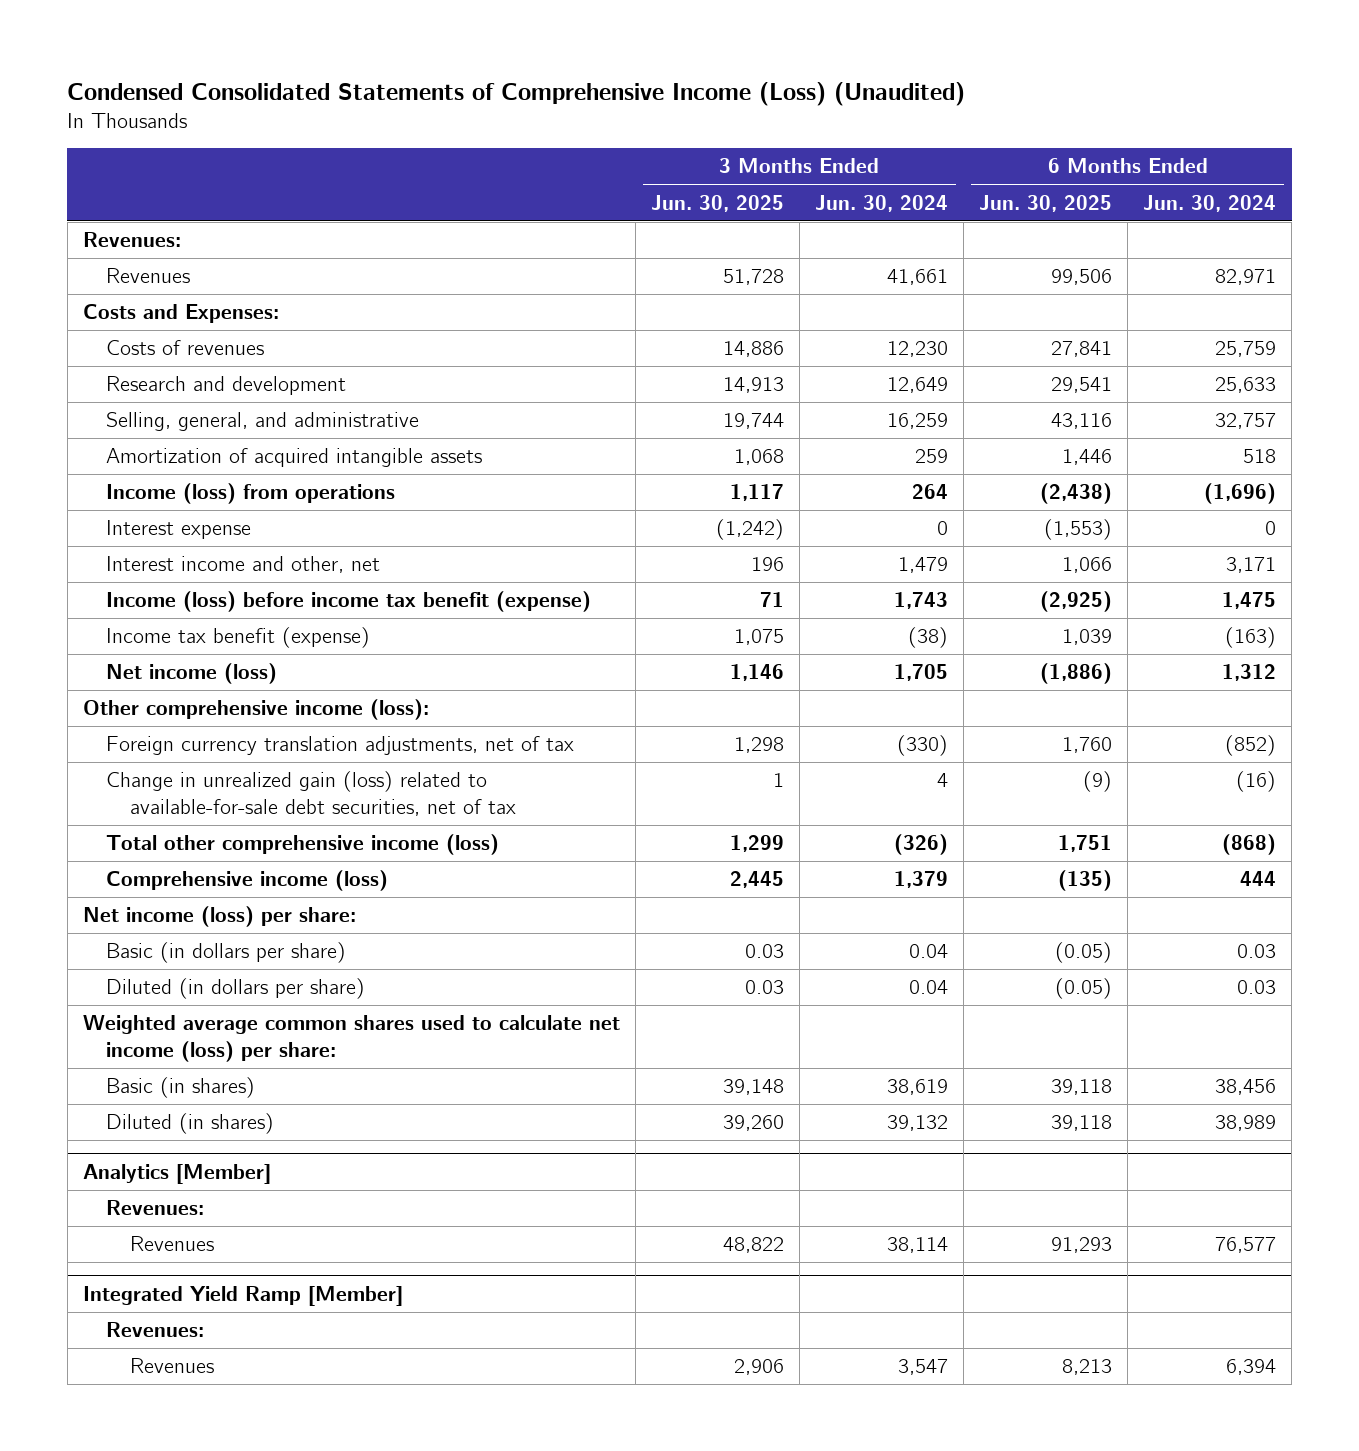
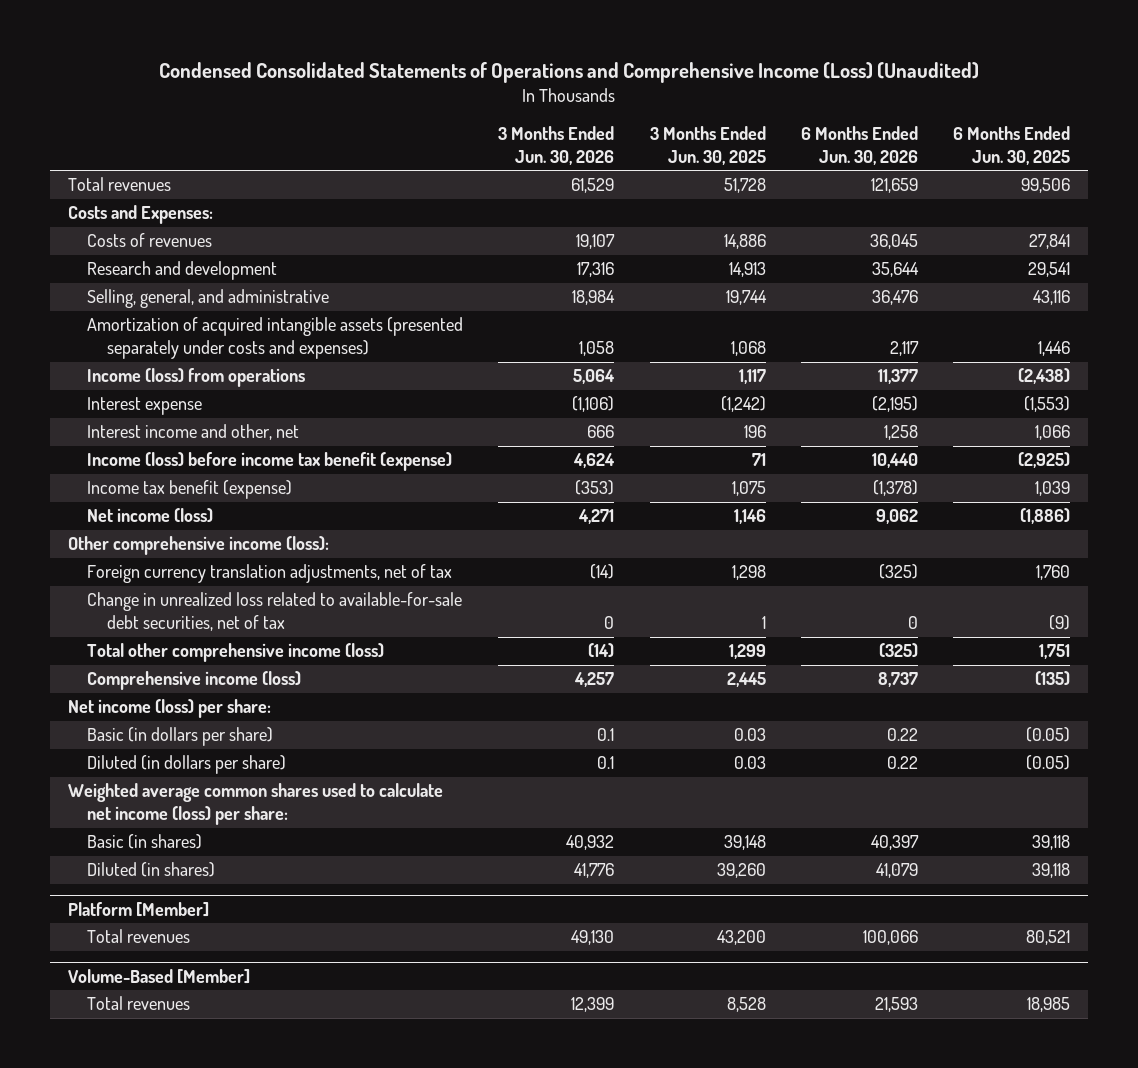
[67,81,966,106] Condensed Consolidated Statements of Comprehensive Income (Loss) (Unaudited) -> [158,61,979,83] Condensed Consolidated Statements of Operations and Comprehensive Income (Loss) (Unaudited)
[814,194,948,212] Jun. 30, 2024 -> none
[1143,194,1277,212] Jun. 30, 2024 -> none
none -> [498,126,615,166] 3 Months Ended Jun. 30, 2026
none -> [800,126,918,166] 6 Months Ended Jun. 30, 2026
[82,232,181,248] Revenues: -> none
[106,268,191,284] Revenues -> [67,177,171,192] Total revenues
[106,448,483,468] Amortization of acquired intangible assets -> [87,317,464,360] Amortization of acquired intangible assets (presented separately under costs and expenses)
[106,771,516,816] Change in unrealized gain (loss) related to available-for-sale debt securities, net of tax -> [87,592,463,632] Change in unrealized loss related to available-for-sale debt securities, net of tax
[82,1163,271,1184] Analytics [Member] -> none
[106,1200,205,1216] Revenues: -> none
[82,1285,403,1306] Integrated Yield Ramp [Member] -> none
[106,1322,205,1338] Revenues: -> none
none -> [67,901,209,917] Platform [Member]
[129,1236,214,1252] Revenues -> [87,929,191,944] Total revenues
[722,1237,784,1254] 48,822 -> [716,930,766,946] 43,200
[1050,1237,1112,1254] 91,293 -> [1026,930,1071,946] 80,521
none -> [67,968,250,984] Volume-Based [Member]
[129,1358,214,1374] Revenues -> [87,996,191,1011] Total revenues
[733,1359,784,1376] 2,906 -> [726,997,766,1013] 8,528
[1061,1359,1112,1376] 8,213 -> [1027,997,1071,1013] 18,985

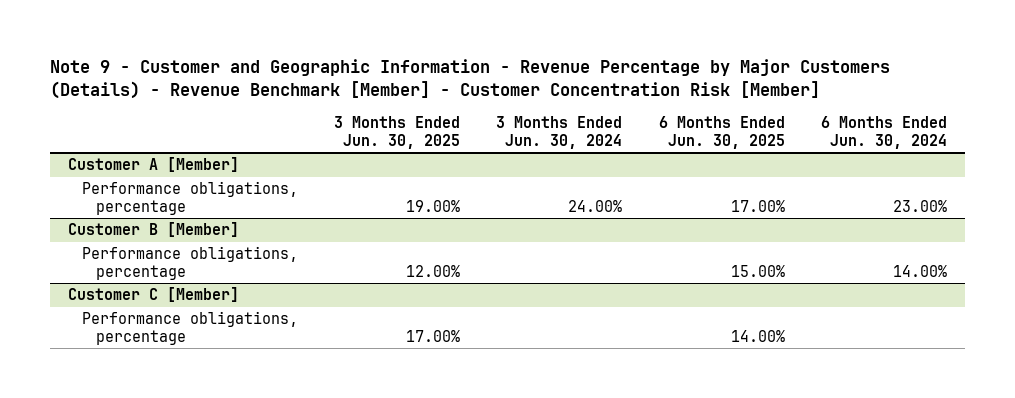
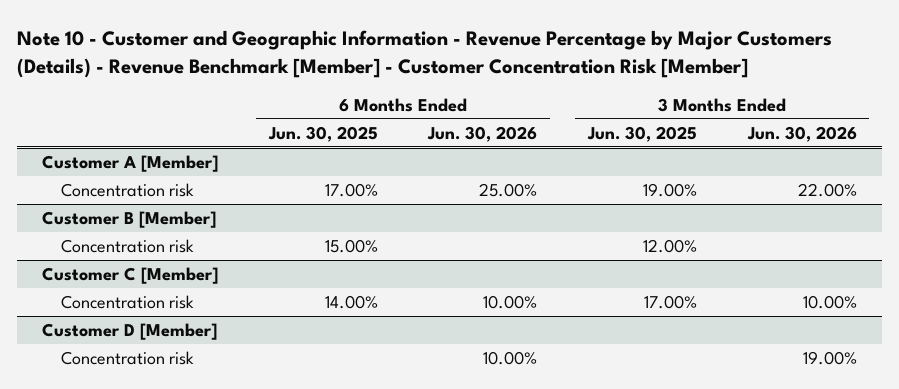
[50,59,891,100] Note 9 - Customer and Geographic Information - Revenue Percentage by Major Customers (Details) - Revenue Benchmark [Member] - Customer Concentration Risk [Member] -> [17,30,833,78] Note 10 - Customer and Geographic Information - Revenue Percentage by Major Customers (Details) - Revenue Benchmark [Member] - Customer Concentration Risk [Member]
[496,116,623,149] 3 Months Ended Jun. 30, 2024 -> none
[820,116,947,149] 6 Months Ended Jun. 30, 2024 -> none
none -> [427,125,538,142] Jun. 30, 2026
none -> [746,125,857,142] Jun. 30, 2026
[82,181,299,215] Performance obligations, percentage -> [61,182,195,197] Concentration risk
[82,246,299,280] Performance obligations, percentage -> [61,238,195,253] Concentration risk
[82,311,299,345] Performance obligations, percentage -> [61,294,195,309] Concentration risk
none -> [42,322,218,340] Customer D [Member]
none -> [61,350,195,365] Concentration risk

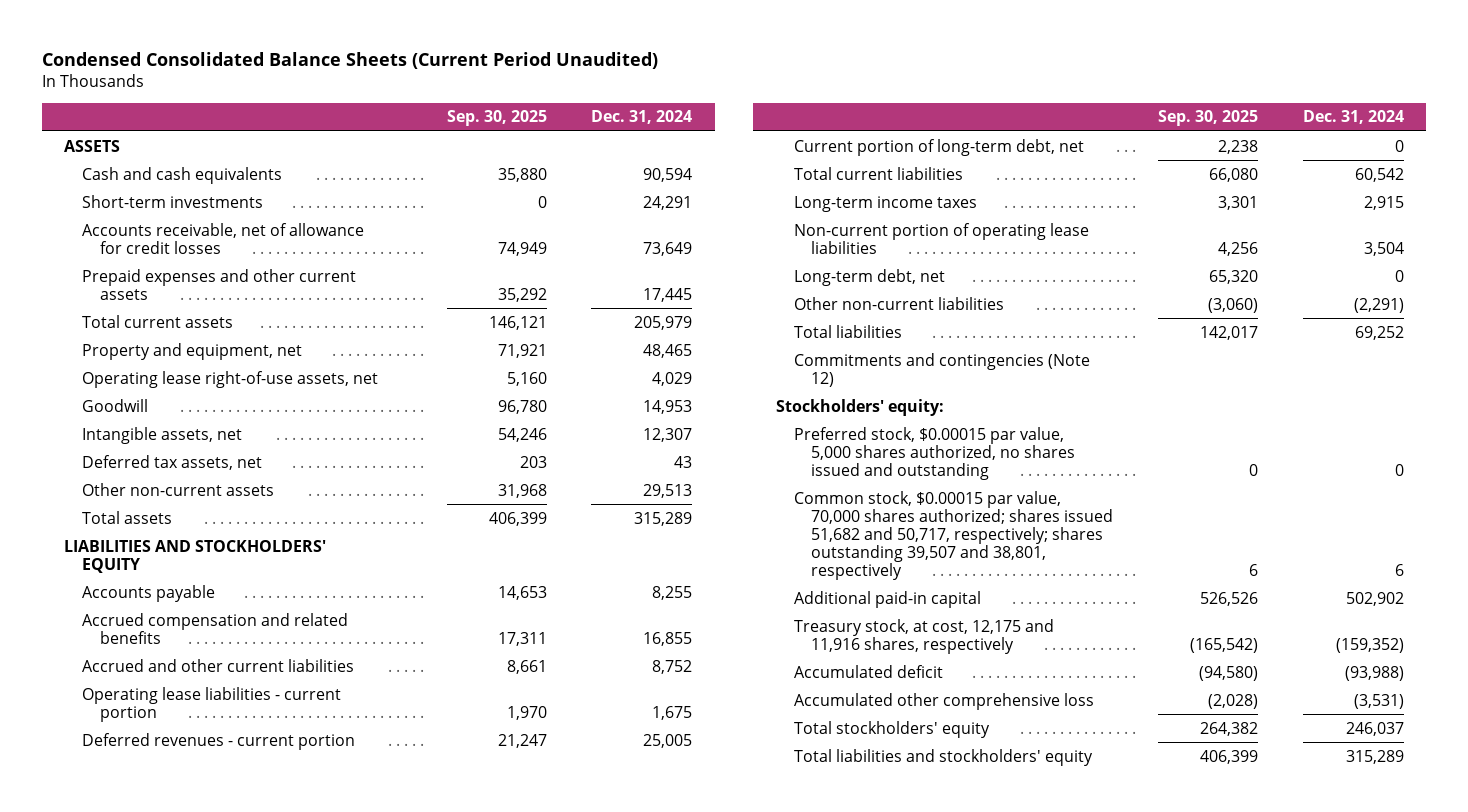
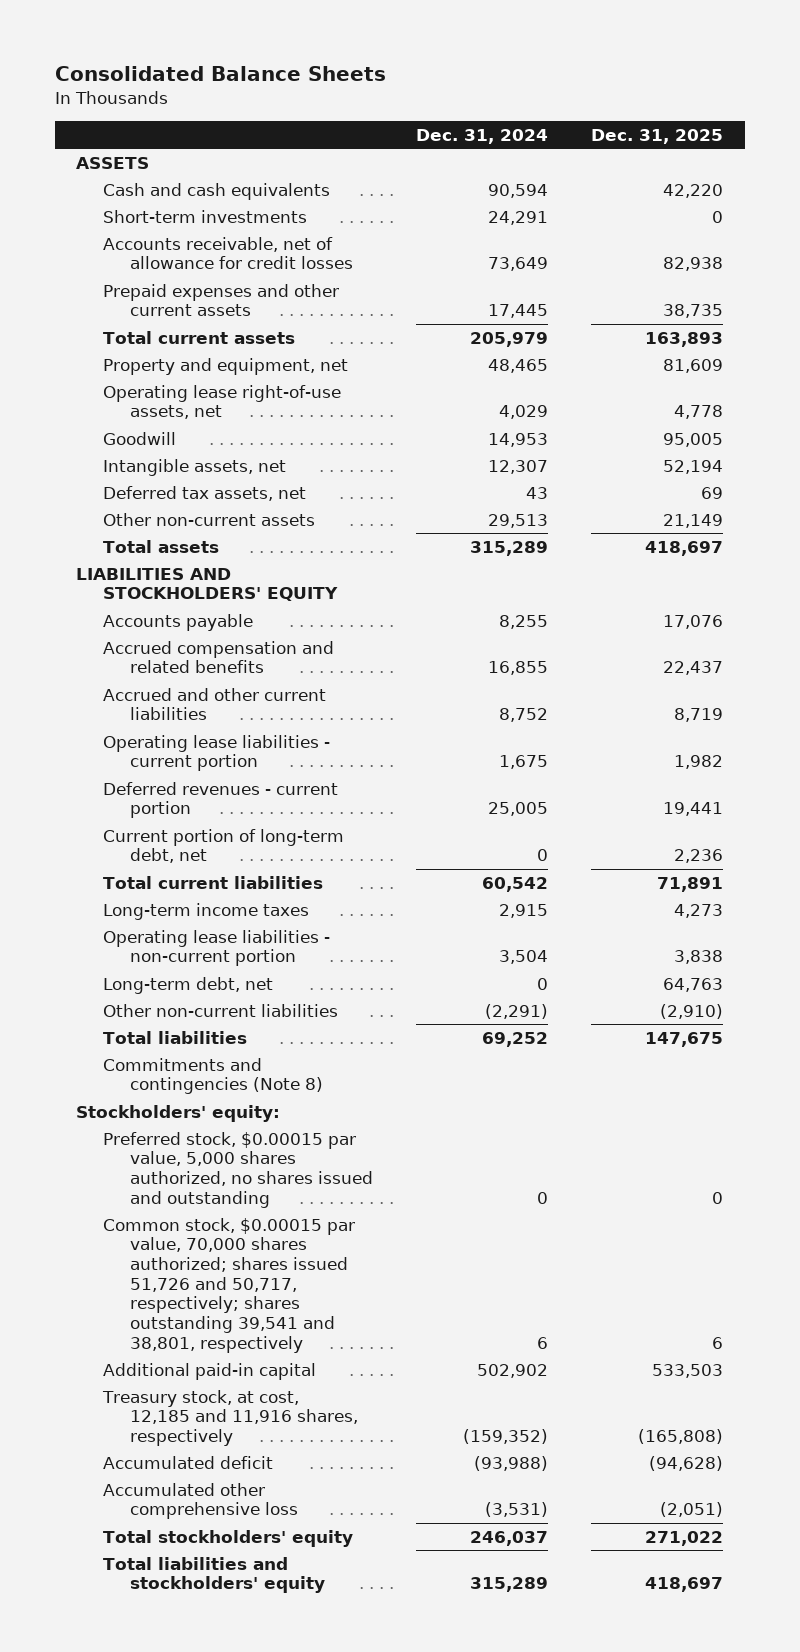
[41,52,658,70] Condensed Consolidated Balance Sheets (Current Period Unaudited) -> [54,65,386,81] Consolidated Balance Sheets
[446,110,547,127] Sep. 30, 2025 -> none
none -> [591,128,724,144] Dec. 31, 2025
[793,222,1089,254] Non-current portion of operating lease liabilities -> [102,929,330,967] Operating lease liabilities - non-current portion
[793,352,1090,387] Commitments and contingencies (Note 12) -> [102,1057,323,1095] Commitments and contingencies (Note 8)
[793,490,1114,580] Common stock, $0.00015 par value, 70,000 shares authorized; shares issued 51,682 and 50,717, respectively; shares outstanding 39,507 and 38,801, respectively -> [102,1217,355,1353] Common stock, $0.00015 par value, 70,000 shares authorized; shares issued 51,726 and 50,717, respectively; shares outstanding 39,541 and 38,801, respectively
[793,618,1054,654] Treasury stock, at cost, 12,175 and 11,916 shares, respectively -> [101,1389,358,1447] Treasury stock, at cost, 12,185 and 11,916 shares, respectively

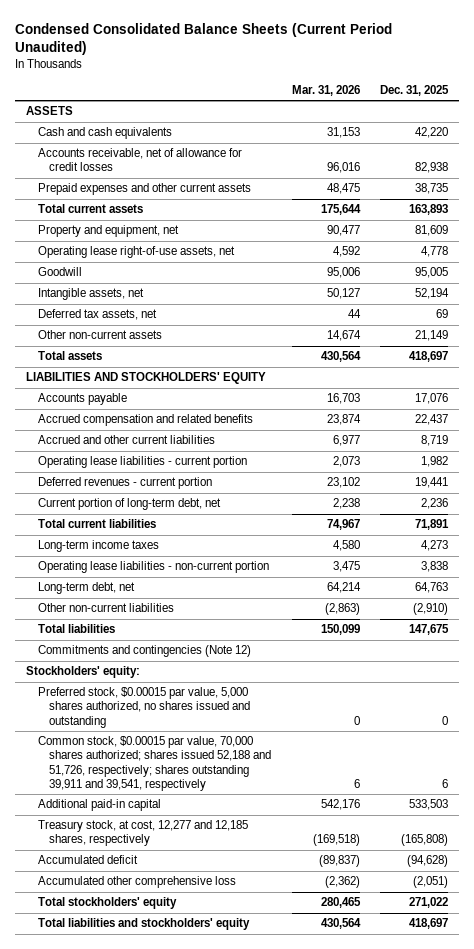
[54,65,386,81] Consolidated Balance Sheets -> [15,22,393,55] Condensed Consolidated Balance Sheets (Current Period Unaudited)
[416,128,549,144] Dec. 31, 2024 -> none
none -> [291,84,360,96] Mar. 31, 2026
[102,209,307,223] Short-term investments -> none
[102,1057,323,1095] Commitments and contingencies (Note 8) -> [37,645,251,658] Commitments and contingencies (Note 12)
[102,1217,355,1353] Common stock, $0.00015 par value, 70,000 shares authorized; shares issued 51,726 and 50,717, respectively; shares outstanding 39,541 and 38,801, respectively -> [37,736,272,791] Common stock, $0.00015 par value, 70,000 shares authorized; shares issued 52,188 and 51,726, respectively; shares outstanding 39,911 and 39,541, respectively
[101,1389,358,1447] Treasury stock, at cost, 12,185 and 11,916 shares, respectively -> [37,820,248,847] Treasury stock, at cost, 12,277 and 12,185 shares, respectively

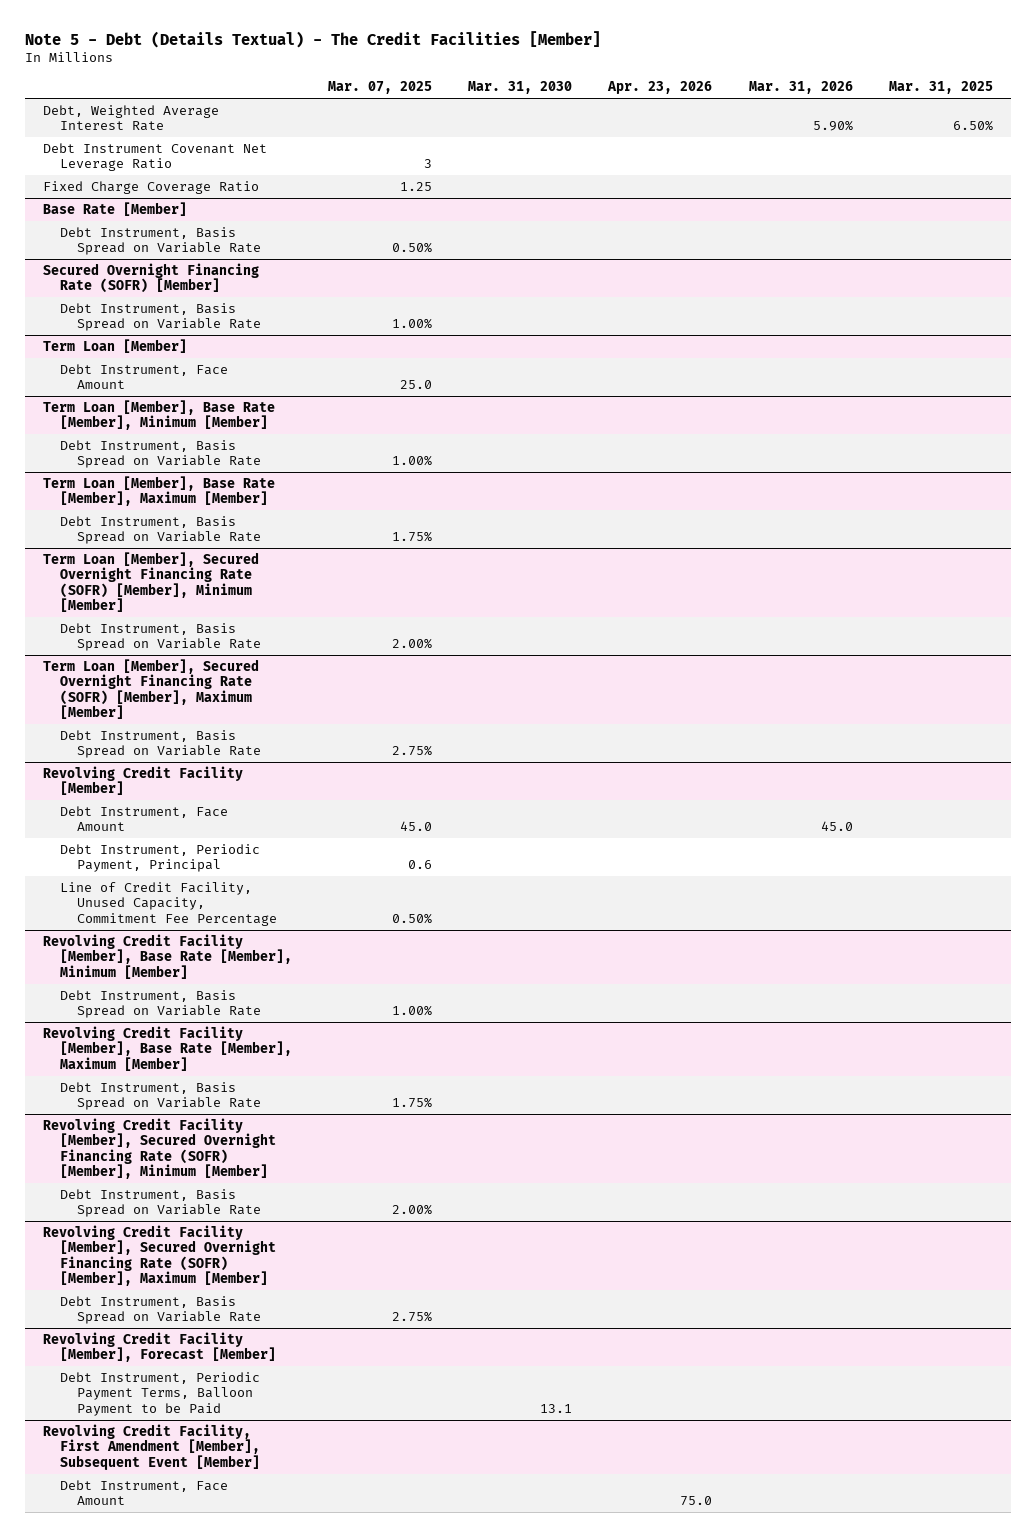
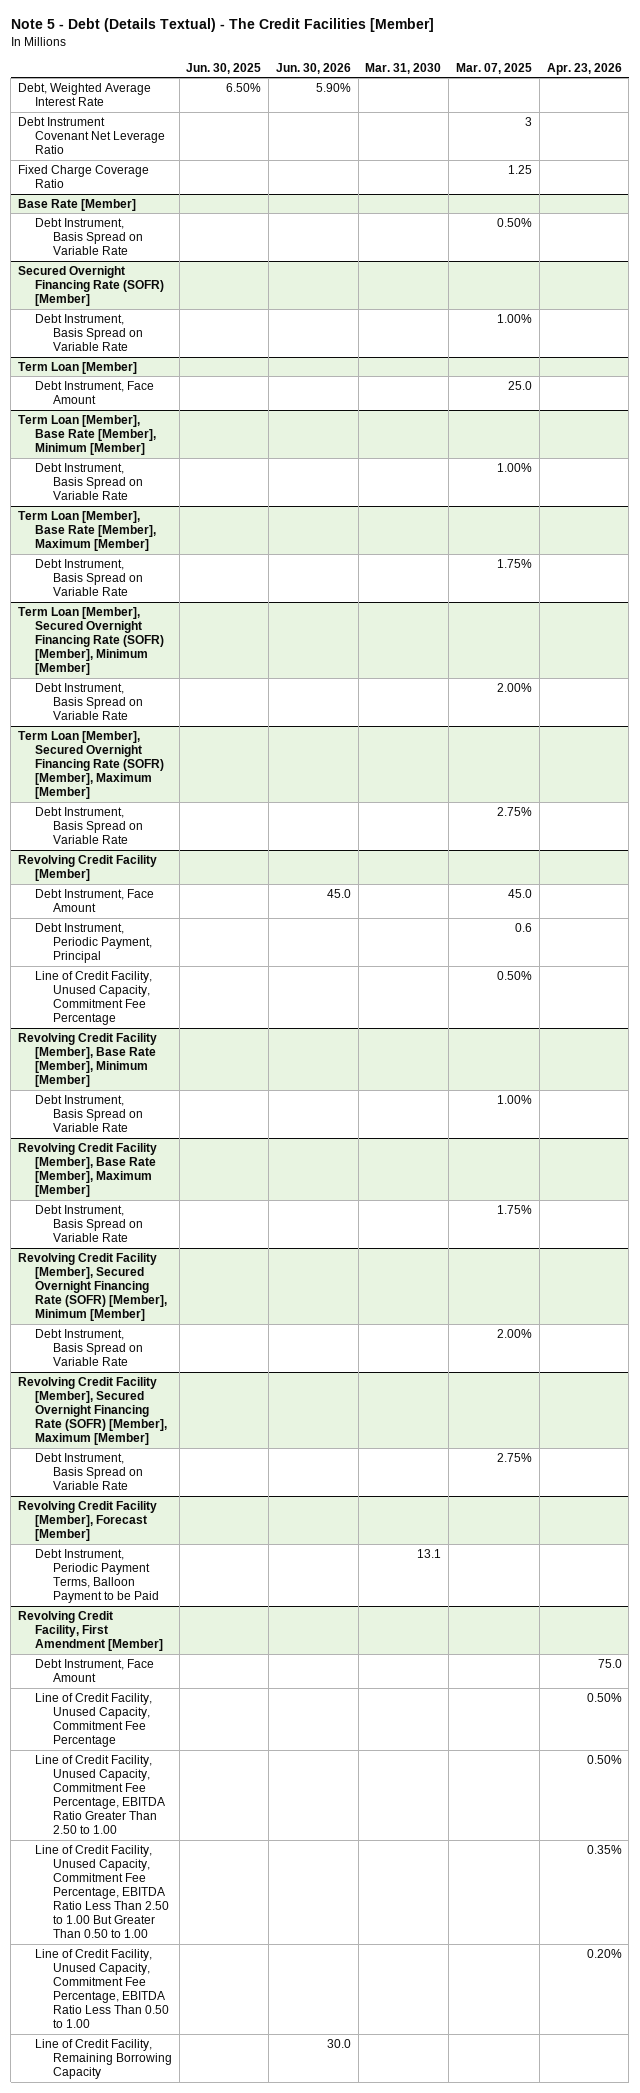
[748,81,853,95] Mar. 31, 2026 -> none
[888,81,993,95] Mar. 31, 2025 -> none
none -> [186,62,262,74] Jun. 30, 2025
none -> [275,62,351,74] Jun. 30, 2026
[43,1424,261,1470] Revolving Credit Facility, First Amendment [Member], Subsequent Event [Member] -> [18,1610,164,1652] Revolving Credit Facility, First Amendment [Member]
none -> [35,1692,153,1748] Line of Credit Facility, Unused Capacity, Commitment Fee Percentage
none -> [35,1754,165,1835] Line of Credit Facility, Unused Capacity, Commitment Fee Percentage, EBITDA Ratio Greater Than 2.50 to 1.00
none -> [35,1844,169,1939] Line of Credit Facility, Unused Capacity, Commitment Fee Percentage, EBITDA Ratio Less Than 2.50 to 1.00 But Greater Than 0.50 to 1.00
none -> [35,1948,169,2029] Line of Credit Facility, Unused Capacity, Commitment Fee Percentage, EBITDA Ratio Less Than 0.50 to 1.00
none -> [35,2038,172,2080] Line of Credit Facility, Remaining Borrowing Capacity

